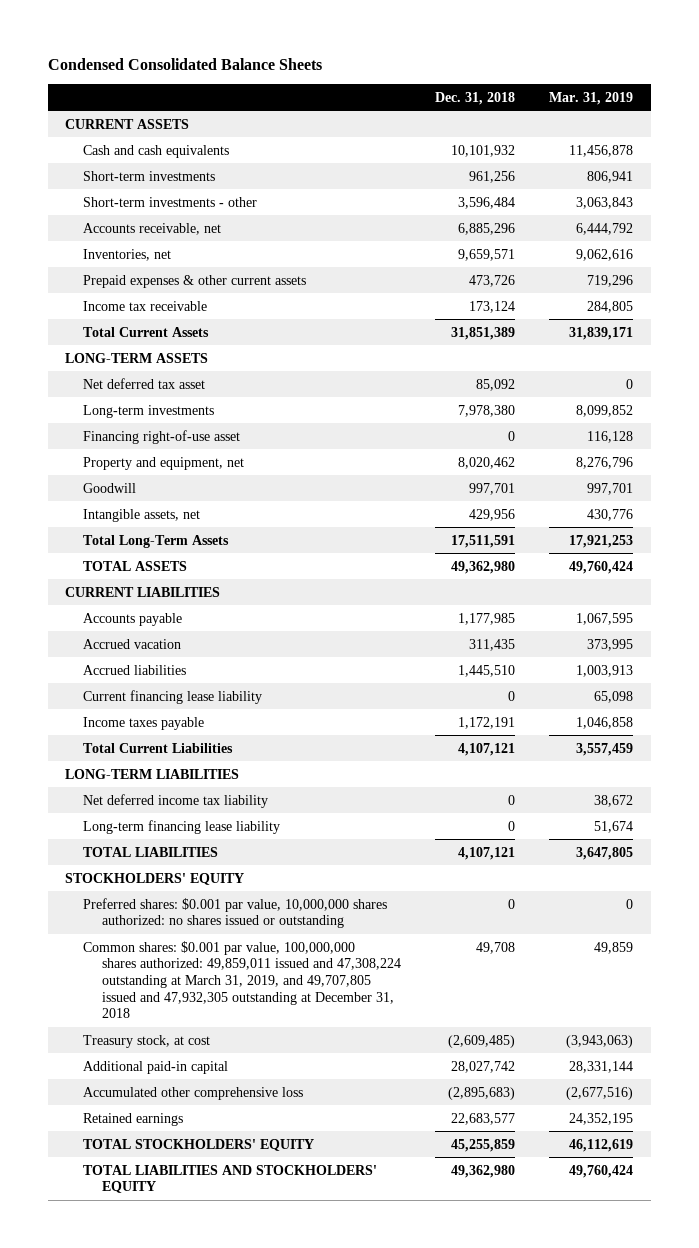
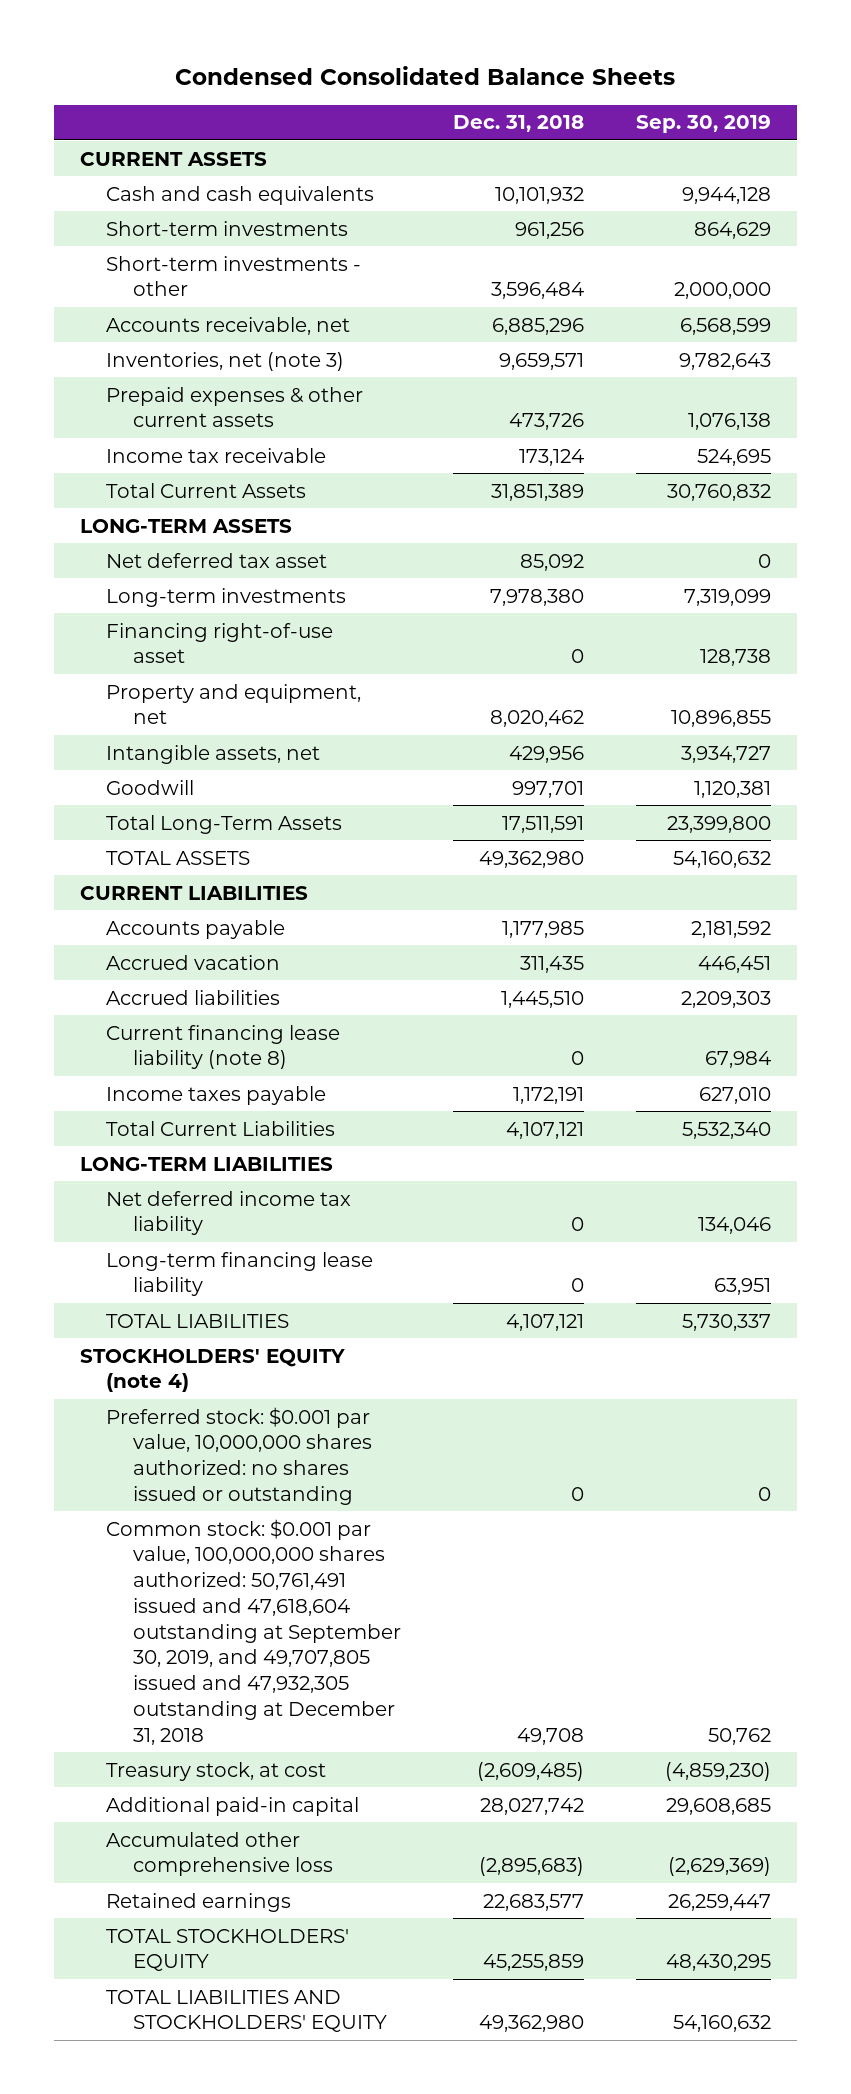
[549,91,634,105] Mar. 31, 2019 -> none
none -> [636,115,772,134] Sep. 30, 2019
[83,248,172,261] Inventories, net -> [106,351,345,371] Inventories, net (note 3)
[83,482,137,493] Goodwill -> [106,779,195,795] Goodwill
[83,689,263,704] Current financing lease liability -> [106,1024,341,1070] Current financing lease liability (note 8)
[65,872,245,885] STOCKHOLDERS' EQUITY -> [79,1348,345,1393] STOCKHOLDERS' EQUITY (note 4)
[83,897,388,929] Preferred shares: $0.001 par value, 10,000,000 shares authorized: no shares issued or outstanding -> [106,1406,373,1505] Preferred stock: $0.001 par value, 10,000,000 shares authorized: no shares issued or outstanding
[83,940,401,1019] Common shares: $0.001 par value, 100,000,000 shares authorized: 49,859,011 issued and 47,308,224 outstanding at March 31, 2019, and 49,707,805 issued and 47,932,305 outstanding at December 31, 2018 -> [106,1518,402,1745] Common stock: $0.001 par value, 100,000,000 shares authorized: 50,761,491 issued and 47,618,604 outstanding at September 30, 2019, and 49,707,805 issued and 47,932,305 outstanding at December 31, 2018

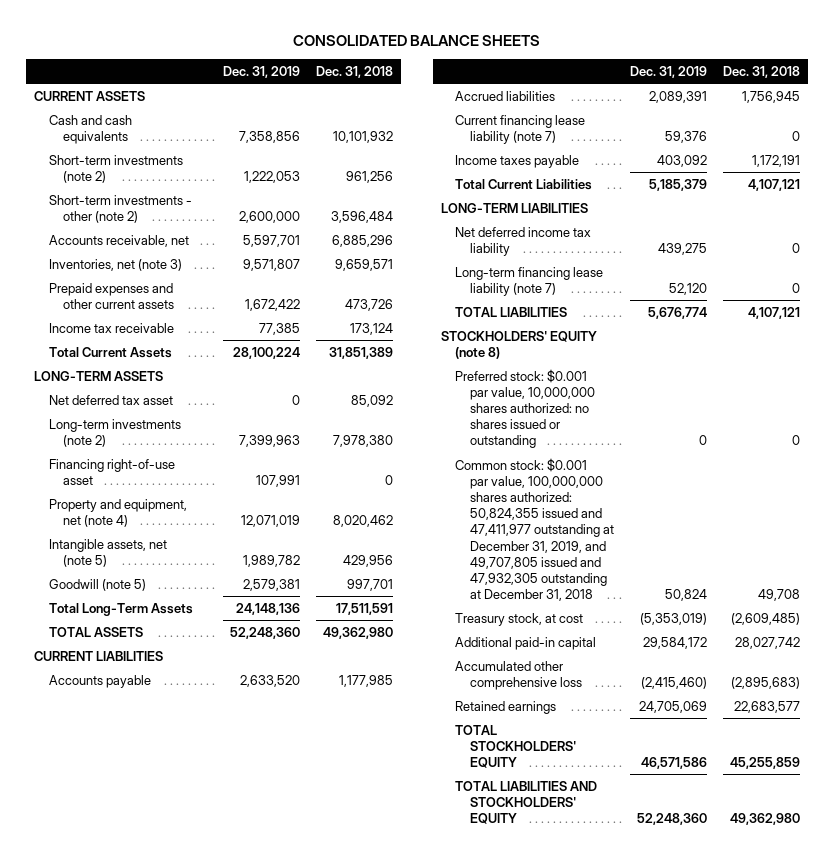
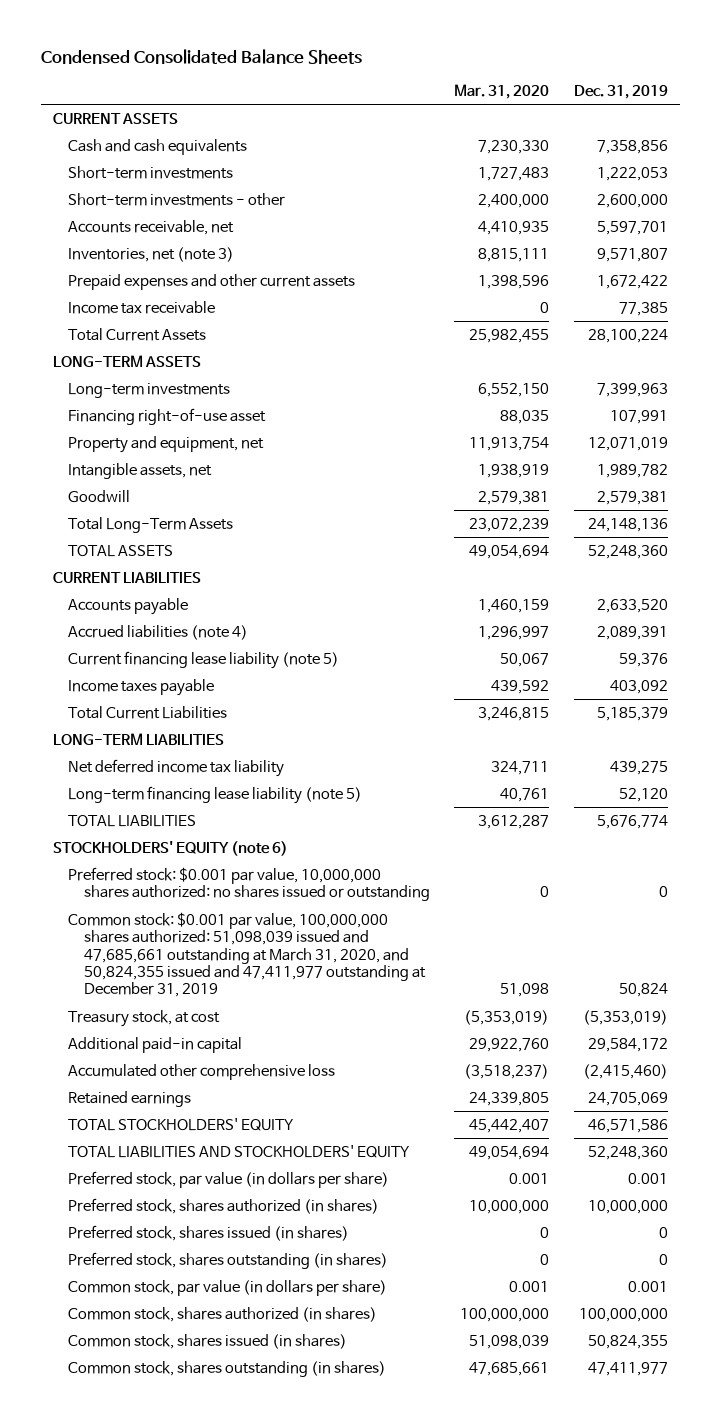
[293,35,541,47] CONSOLIDATED BALANCE SHEETS -> [40,48,362,64] Condensed Consolidated Balance Sheets
[316,65,394,78] Dec. 31, 2018 -> none
none -> [454,83,550,99] Mar. 31, 2020
[48,154,183,183] Short-term investments (note 2) -> [68,165,234,179] Short-term investments
[48,194,192,223] Short-term investments - other (note 2) -> [68,192,286,206] Short-term investments - other
[48,394,173,405] Net deferred tax asset -> none
[48,418,181,447] Long-term investments (note 2) -> [68,382,231,398] Long-term investments
[48,498,187,527] Property and equipment, net (note 4) -> [68,435,265,453] Property and equipment, net
[48,538,167,567] Intangible assets, net (note 5) -> [68,462,213,479] Intangible assets, net
[48,578,146,591] Goodwill (note 5) -> [68,489,131,503] Goodwill
[455,90,556,101] Accrued liabilities -> [68,624,249,640] Accrued liabilities (note 4)
[455,114,586,144] Current financing lease liability (note 7) -> [68,650,340,669] Current financing lease liability (note 5)
[455,266,604,296] Long-term financing lease liability (note 7) -> [68,785,363,804] Long-term financing lease liability (note 5)
[441,330,598,359] STOCKHOLDERS' EQUITY (note 8) -> [52,840,288,856] STOCKHOLDERS' EQUITY (note 6)
[455,457,614,602] Common stock: $0.001 par value, 100,000,000 shares authorized: 50,824,355 issued and 47,411,977 outstanding at December 31, 2019, and 49,707,805 issued and 47,932,305 outstanding at December 31, 2018 -> [68,911,426,998] Common stock: $0.001 par value, 100,000,000 shares authorized: 51,098,039 issued and 47,685,661 outstanding at March 31, 2020, and 50,824,355 issued and 47,411,977 outstanding at December 31, 2019
none -> [68,1170,390,1188] Preferred stock, par value (in dollars per share)
none -> [68,1197,380,1214] Preferred stock, shares authorized (in shares)
none -> [68,1224,350,1241] Preferred stock, shares issued (in shares)
none -> [68,1251,389,1269] Preferred stock, shares outstanding (in shares)
none -> [68,1279,388,1296] Common stock, par value (in dollars per share)
none -> [68,1306,378,1322] Common stock, shares authorized (in shares)
none -> [68,1333,348,1349] Common stock, shares issued (in shares)
none -> [68,1360,387,1377] Common stock, shares outstanding (in shares)

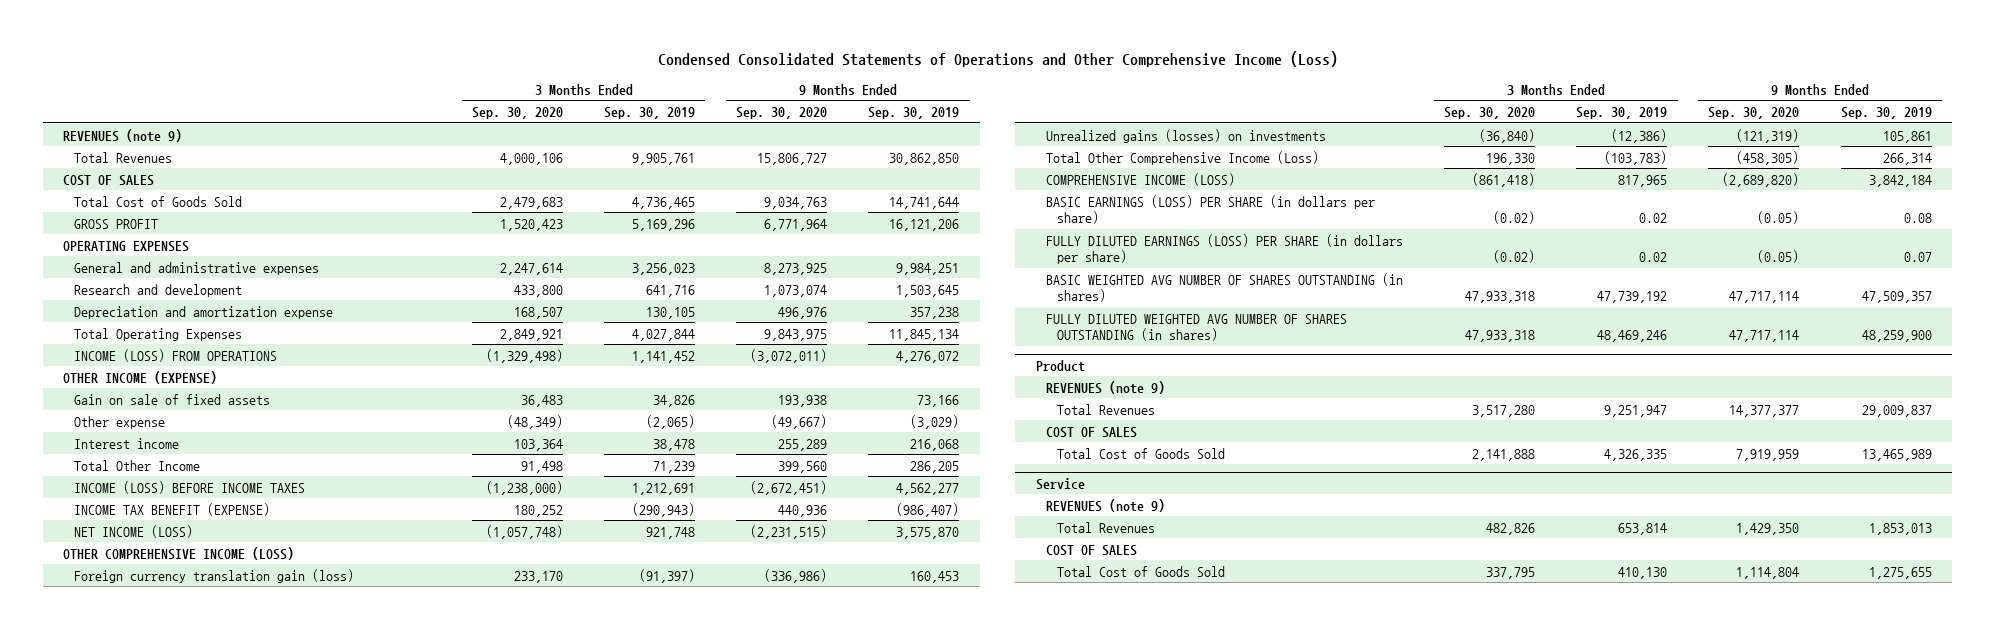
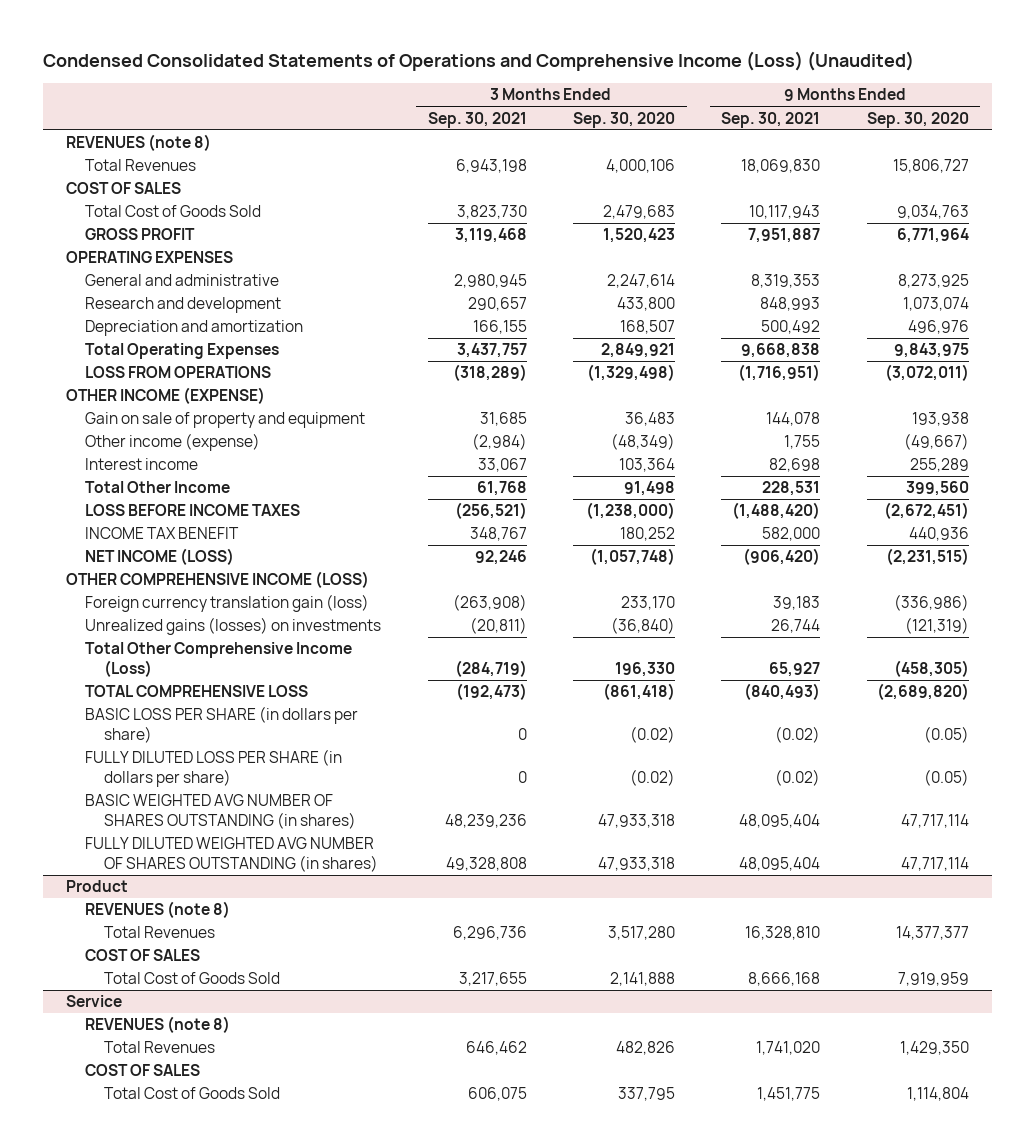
[657,51,1338,68] Condensed Consolidated Statements of Operations and Other Comprehensive Income (Loss) -> [43,51,915,72] Condensed Consolidated Statements of Operations and Comprehensive Income (Loss) (Unaudited)
[604,107,696,120] Sep. 30, 2019 -> none
[868,107,960,120] Sep. 30, 2019 -> none
none -> [427,111,527,128] Sep. 30, 2021
none -> [721,111,821,128] Sep. 30, 2021
[63,128,183,142] REVENUES (note 9) -> [66,134,212,152] REVENUES (note 8)
[73,261,319,275] General and administrative expenses -> [85,274,280,287] General and administrative
[73,305,333,319] Depreciation and amortization expense -> [85,320,304,337] Depreciation and amortization
[73,348,277,362] INCOME (LOSS) FROM OPERATIONS -> [85,366,272,379] LOSS FROM OPERATIONS
[73,393,270,405] Gain on sale of fixed assets -> [85,412,366,429] Gain on sale of property and equipment
[73,415,165,429] Other expense -> [85,433,261,452] Other income (expense)
[73,480,305,494] INCOME (LOSS) BEFORE INCOME TAXES -> [85,504,301,517] LOSS BEFORE INCOME TAXES
[73,502,270,516] INCOME TAX BENEFIT (EXPENSE) -> [85,527,240,540] INCOME TAX BENEFIT
[1046,172,1236,186] COMPREHENSIVE INCOME (LOSS) -> [85,685,309,698] TOTAL COMPREHENSIVE LOSS
[1046,194,1376,224] BASIC EARNINGS (LOSS) PER SHARE (in dollars per share) -> [85,706,359,743] BASIC LOSS PER SHARE (in dollars per share)
[1046,233,1404,264] FULLY DILUTED EARNINGS (LOSS) PER SHARE (in dollars per share) -> [85,749,343,787] FULLY DILUTED LOSS PER SHARE (in dollars per share)
[1046,380,1166,394] REVENUES (note 9) -> [85,901,231,919] REVENUES (note 8)
[1046,498,1166,512] REVENUES (note 9) -> [85,1016,231,1034] REVENUES (note 8)

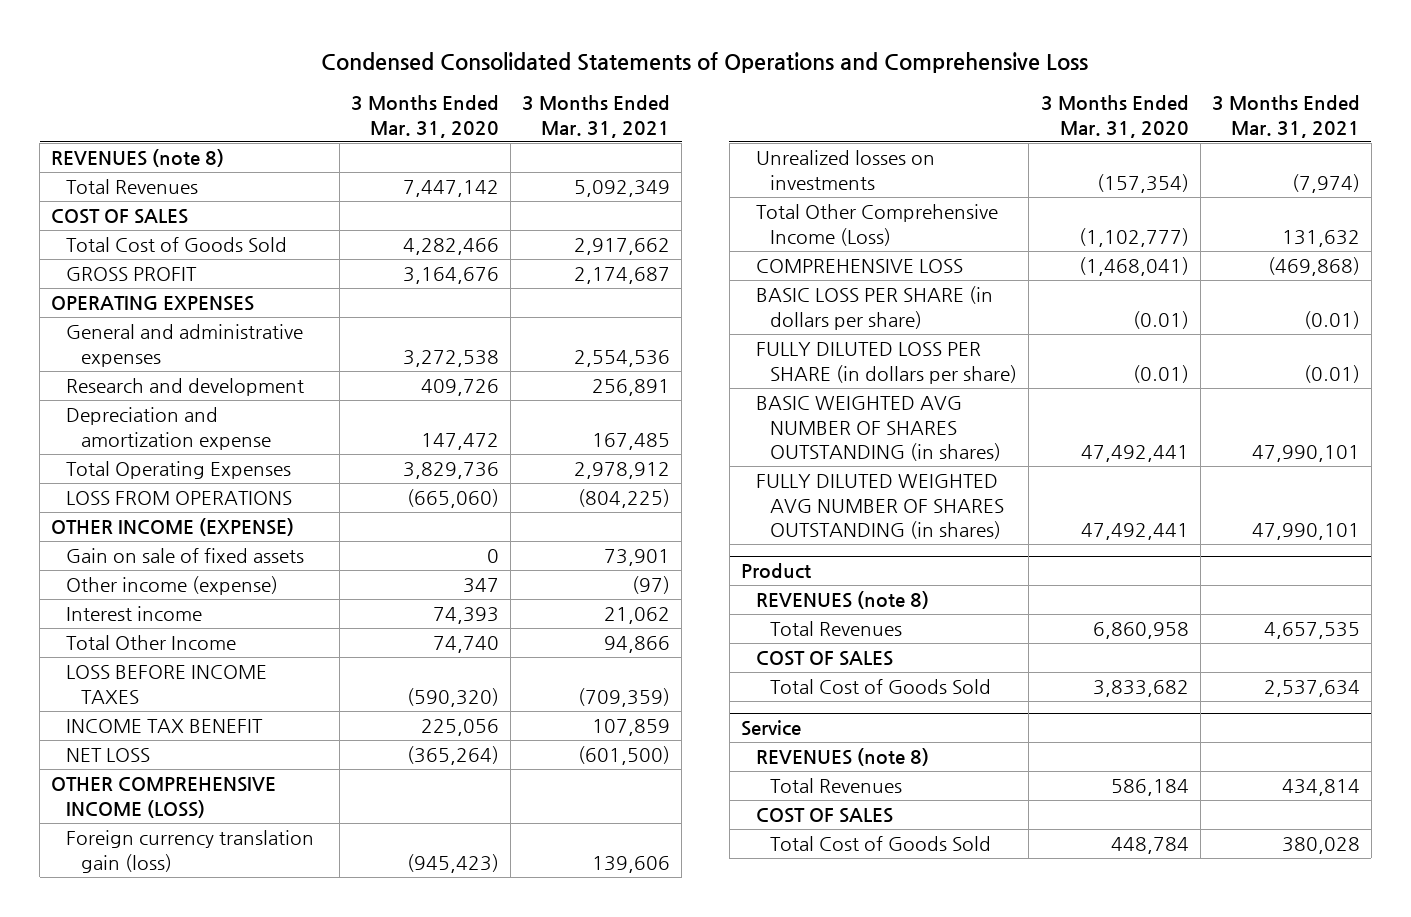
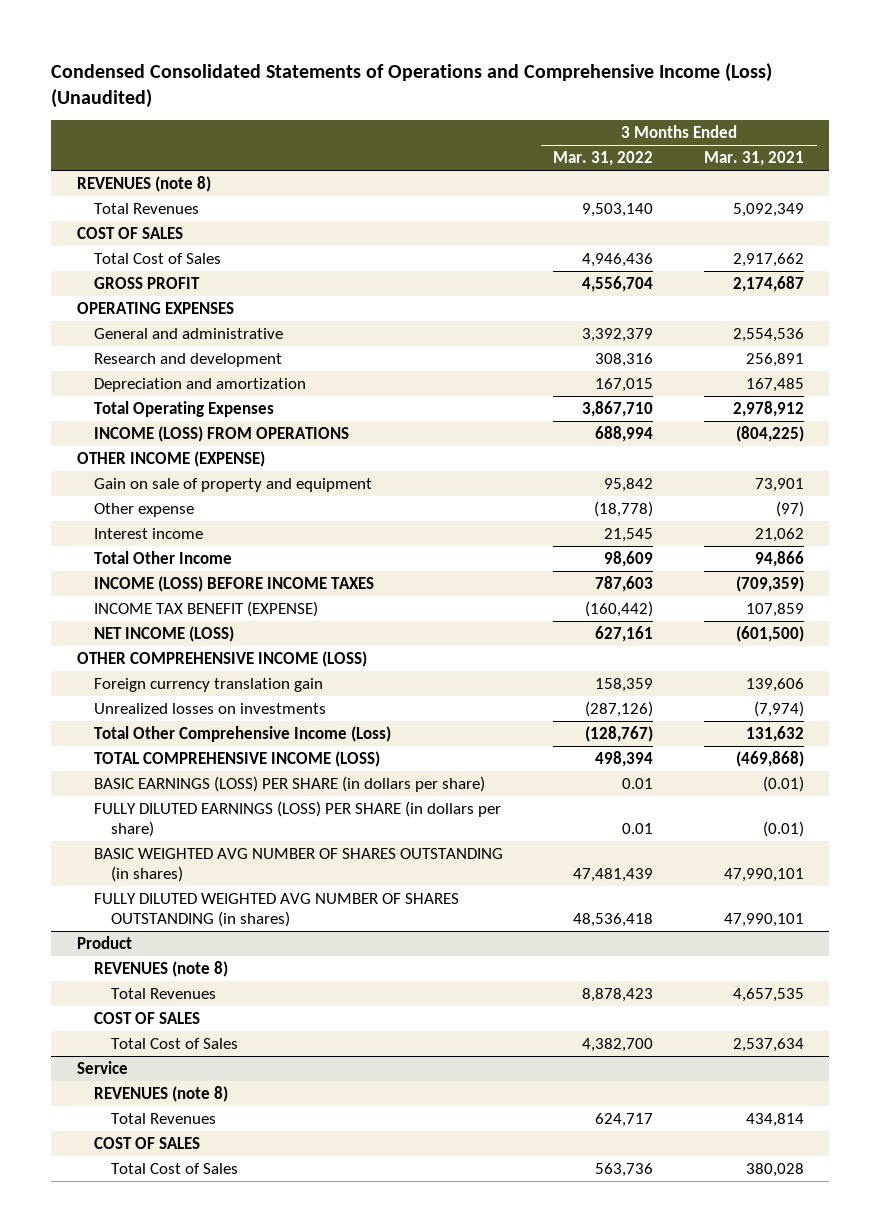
[321,51,1089,73] Condensed Consolidated Statements of Operations and Comprehensive Loss -> [51,62,773,108] Condensed Consolidated Statements of Operations and Comprehensive Income (Loss) (Unaudited)
[351,95,500,138] 3 Months Ended Mar. 31, 2020 -> none
none -> [553,151,654,167] Mar. 31, 2022
[66,237,288,253] Total Cost of Goods Sold -> [93,252,221,264] Total Cost of Sales
[66,324,304,367] General and administrative expenses -> [93,327,283,339] General and administrative
[66,407,271,450] Depreciation and amortization expense -> [93,377,306,392] Depreciation and amortization
[66,491,293,506] LOSS FROM OPERATIONS -> [93,425,349,442] INCOME (LOSS) FROM OPERATIONS
[66,548,305,564] Gain on sale of fixed assets -> [93,477,372,492] Gain on sale of property and equipment
[66,576,279,596] Other income (expense) -> [93,502,194,517] Other expense
[66,665,268,704] LOSS BEFORE INCOME TAXES -> [93,575,374,592] INCOME (LOSS) BEFORE INCOME TAXES
[66,719,264,734] INCOME TAX BENEFIT -> [93,600,318,617] INCOME TAX BENEFIT (EXPENSE)
[66,748,151,763] NET LOSS -> [93,625,234,642] NET INCOME (LOSS)
[66,830,315,873] Foreign currency translation gain (loss) -> [93,677,323,692] Foreign currency translation gain
[755,259,963,274] COMPREHENSIVE LOSS -> [93,750,380,767] TOTAL COMPREHENSIVE INCOME (LOSS)
[755,286,993,330] BASIC LOSS PER SHARE (in dollars per share) -> [93,775,485,792] BASIC EARNINGS (LOSS) PER SHARE (in dollars per share)
[755,342,1018,384] FULLY DILUTED LOSS PER SHARE (in dollars per share) -> [93,800,501,838] FULLY DILUTED EARNINGS (LOSS) PER SHARE (in dollars per share)
[770,679,992,695] Total Cost of Goods Sold -> [111,1037,239,1049] Total Cost of Sales
[770,836,992,852] Total Cost of Goods Sold -> [111,1162,239,1174] Total Cost of Sales

